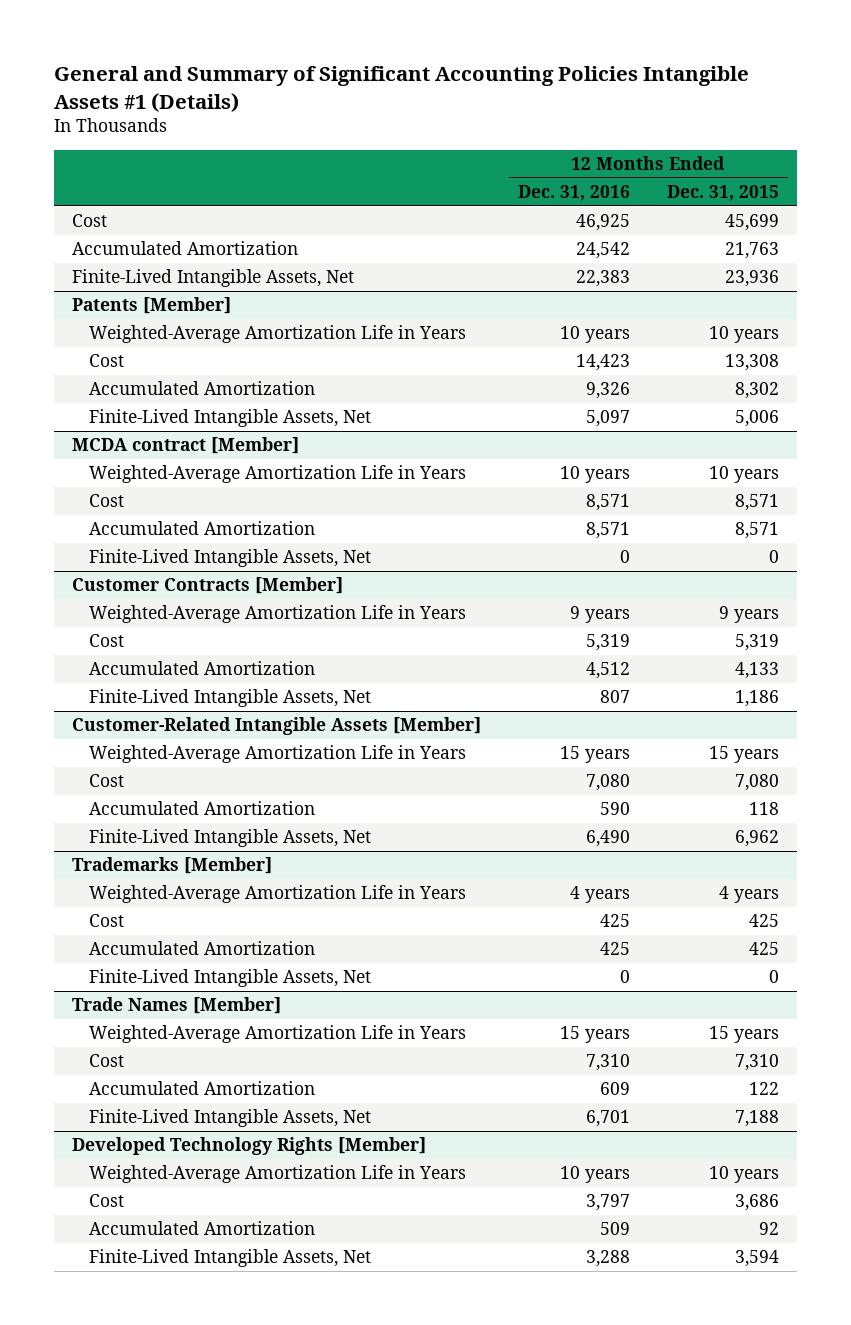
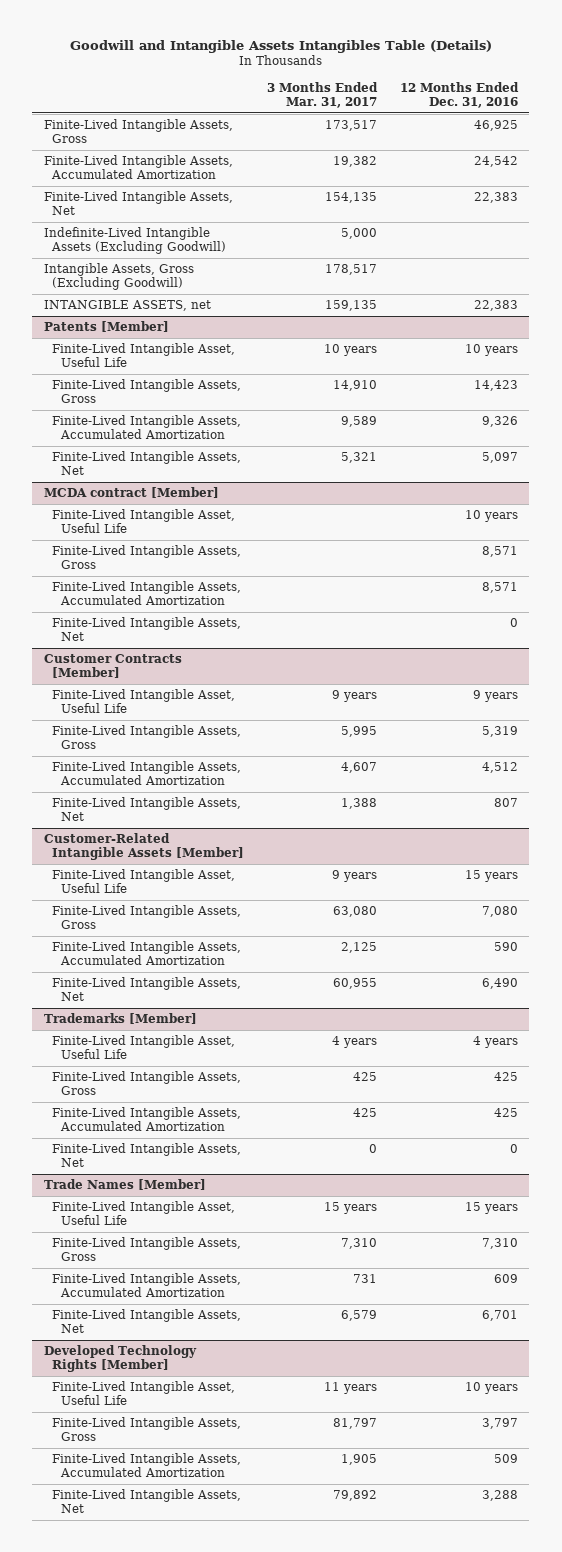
[53,66,749,112] General and Summary of Significant Accounting Policies Intangible Assets #1 (Details) -> [69,40,492,54] Goodwill and Intangible Assets Intangibles Table (Details)
[666,185,779,202] Dec. 31, 2015 -> none
none -> [267,81,379,108] 3 Months Ended Mar. 31, 2017
[72,214,108,228] Cost -> [43,119,233,143] Finite-Lived Intangible Assets, Gross
[72,241,299,256] Accumulated Amortization -> [43,155,233,179] Finite-Lived Intangible Assets, Accumulated Amortization
none -> [43,227,227,254] Indefinite-Lived Intangible Assets (Excluding Goodwill)
none -> [43,263,194,290] Intangible Assets, Gross (Excluding Goodwill)
none -> [43,300,211,312] INTANGIBLE ASSETS, net
[89,325,467,344] Weighted-Average Amortization Life in Years -> [52,343,236,367] Finite-Lived Intangible Asset, Useful Life
[89,354,125,368] Cost -> [52,379,242,403] Finite-Lived Intangible Assets, Gross
[89,381,316,396] Accumulated Amortization -> [52,415,242,439] Finite-Lived Intangible Assets, Accumulated Amortization
[89,465,467,484] Weighted-Average Amortization Life in Years -> [52,509,236,533] Finite-Lived Intangible Asset, Useful Life
[89,494,125,508] Cost -> [52,545,242,569] Finite-Lived Intangible Assets, Gross
[89,521,316,536] Accumulated Amortization -> [52,581,242,605] Finite-Lived Intangible Assets, Accumulated Amortization
[89,605,467,624] Weighted-Average Amortization Life in Years -> [52,689,236,713] Finite-Lived Intangible Asset, Useful Life
[89,634,125,648] Cost -> [52,725,242,749] Finite-Lived Intangible Assets, Gross
[89,661,316,676] Accumulated Amortization -> [52,761,242,785] Finite-Lived Intangible Assets, Accumulated Amortization
[89,745,467,764] Weighted-Average Amortization Life in Years -> [52,869,236,893] Finite-Lived Intangible Asset, Useful Life
[89,774,125,788] Cost -> [52,905,242,929] Finite-Lived Intangible Assets, Gross
[89,801,316,816] Accumulated Amortization -> [52,941,242,965] Finite-Lived Intangible Assets, Accumulated Amortization
[89,885,467,904] Weighted-Average Amortization Life in Years -> [52,1035,236,1059] Finite-Lived Intangible Asset, Useful Life
[89,914,125,928] Cost -> [52,1071,242,1095] Finite-Lived Intangible Assets, Gross
[89,941,316,956] Accumulated Amortization -> [52,1107,242,1131] Finite-Lived Intangible Assets, Accumulated Amortization
[89,1025,467,1044] Weighted-Average Amortization Life in Years -> [52,1201,236,1225] Finite-Lived Intangible Asset, Useful Life
[89,1054,125,1068] Cost -> [52,1237,242,1261] Finite-Lived Intangible Assets, Gross
[89,1081,316,1096] Accumulated Amortization -> [52,1273,242,1297] Finite-Lived Intangible Assets, Accumulated Amortization
[89,1165,467,1184] Weighted-Average Amortization Life in Years -> [52,1381,236,1405] Finite-Lived Intangible Asset, Useful Life
[89,1194,125,1208] Cost -> [52,1417,242,1441] Finite-Lived Intangible Assets, Gross
[89,1221,316,1236] Accumulated Amortization -> [52,1453,242,1477] Finite-Lived Intangible Assets, Accumulated Amortization

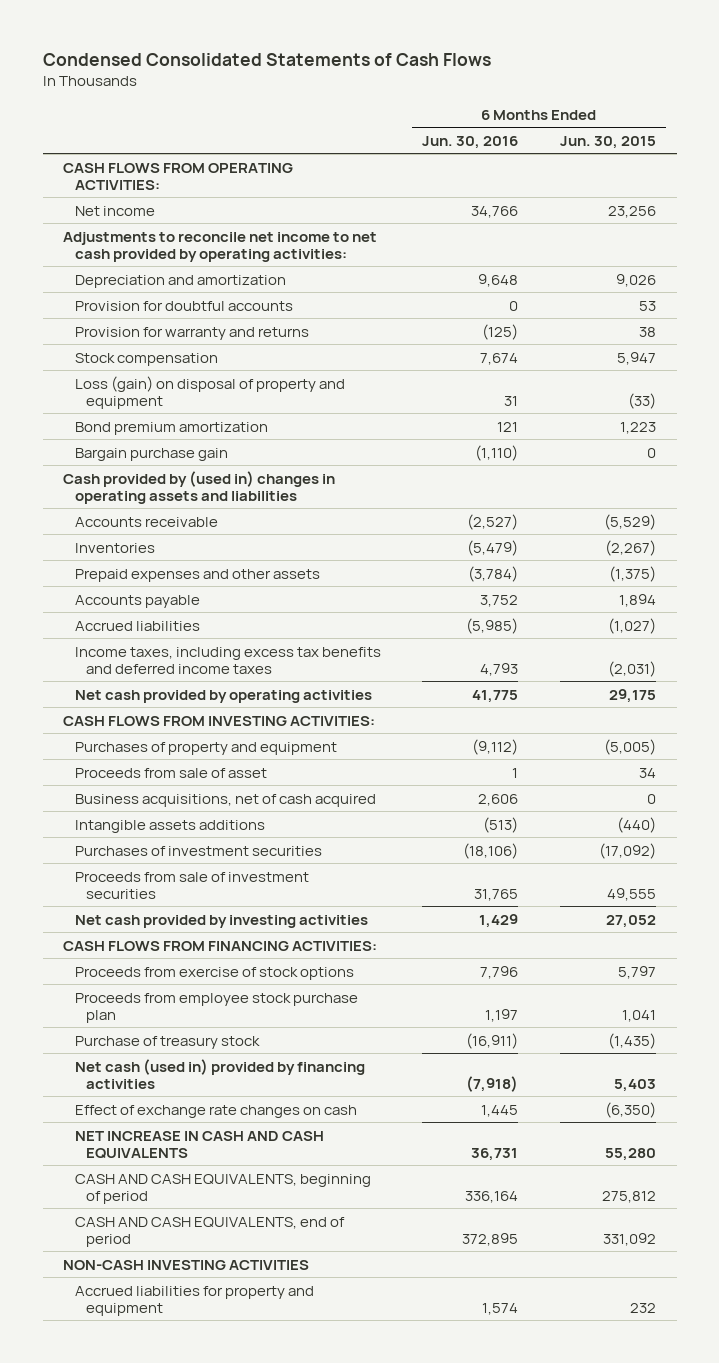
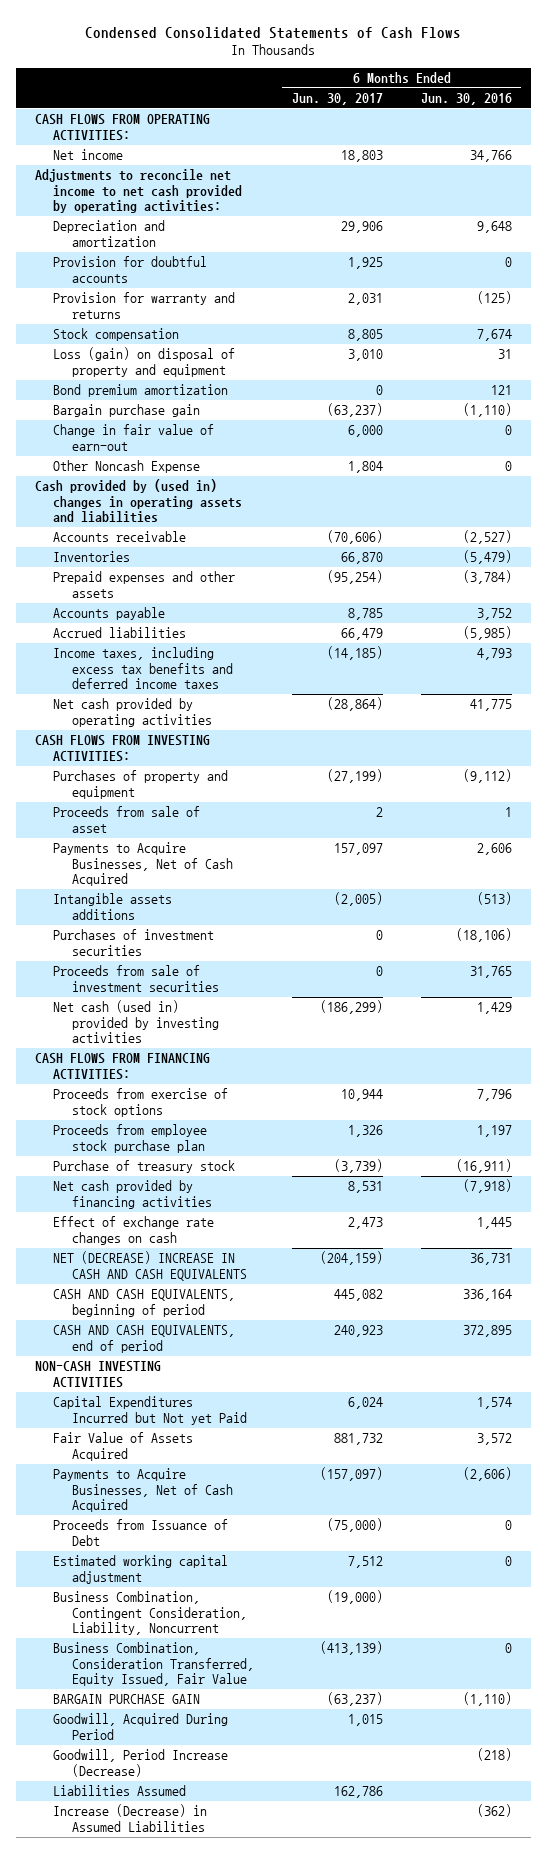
[559,135,656,149] Jun. 30, 2015 -> none
none -> [291,93,383,106] Jun. 30, 2017
none -> [53,424,215,451] Change in fair value of earn-out
none -> [53,460,201,474] Other Noncash Expense
[74,793,376,807] Business acquisitions, net of cash acquired -> [53,842,233,887] Payments to Acquire Businesses, Net of Cash Acquired
[74,914,368,928] Net cash provided by investing activities -> [53,1000,219,1044] Net cash (used in) provided by investing activities
[74,1058,365,1089] Net cash (used in) provided by financing activities -> [53,1180,212,1209] Net cash provided by financing activities
[74,1130,324,1159] NET INCREASE IN CASH AND CASH EQUIVALENTS -> [53,1251,247,1281] NET (DECREASE) INCREASE IN CASH AND CASH EQUIVALENTS
[74,1285,314,1316] Accrued liabilities for property and equipment -> [53,1396,247,1425] Capital Expenditures Incurred but Not yet Paid
none -> [53,1432,194,1461] Fair Value of Assets Acquired
none -> [53,1468,233,1513] Payments to Acquire Businesses, Net of Cash Acquired
none -> [53,1519,229,1546] Proceeds from Issuance of Debt
none -> [53,1555,229,1584] Estimated working capital adjustment
none -> [53,1591,247,1636] Business Combination, Contingent Consideration, Liability, Noncurrent
none -> [53,1642,254,1687] Business Combination, Consideration Transferred, Equity Issued, Fair Value
none -> [53,1694,201,1705] BARGAIN PURCHASE GAIN
none -> [53,1713,229,1740] Goodwill, Acquired During Period
none -> [53,1749,229,1777] Goodwill, Period Increase (Decrease)
none -> [53,1785,187,1797] Liabilities Assumed
none -> [53,1804,208,1832] Increase (Decrease) in Assumed Liabilities

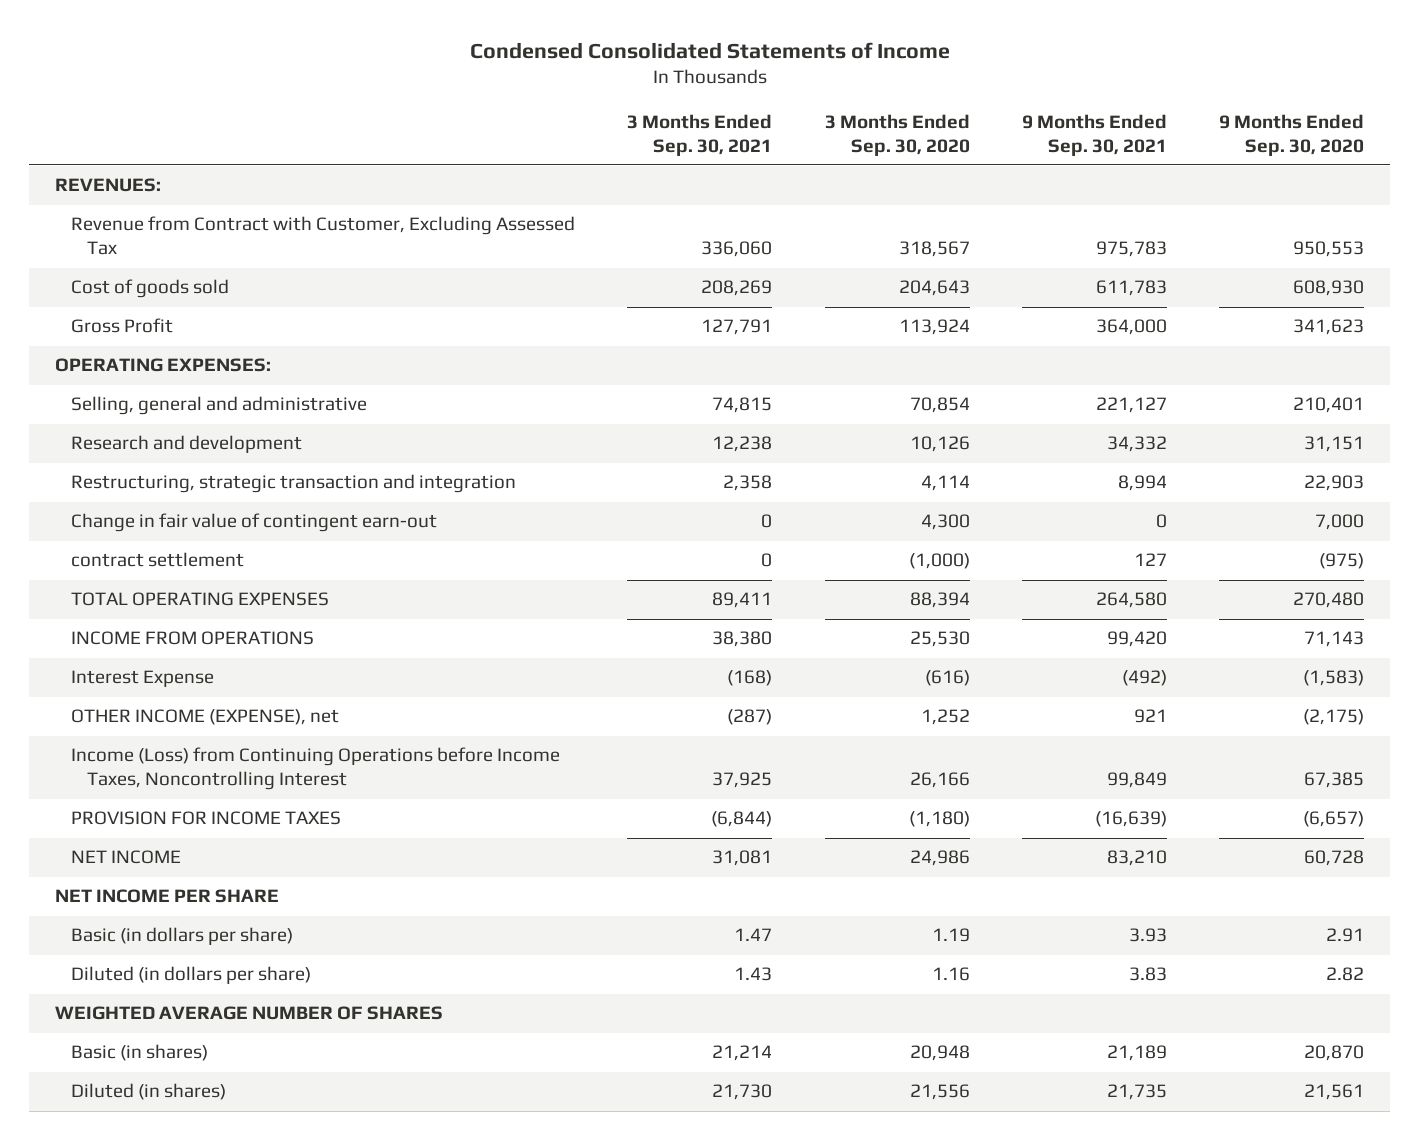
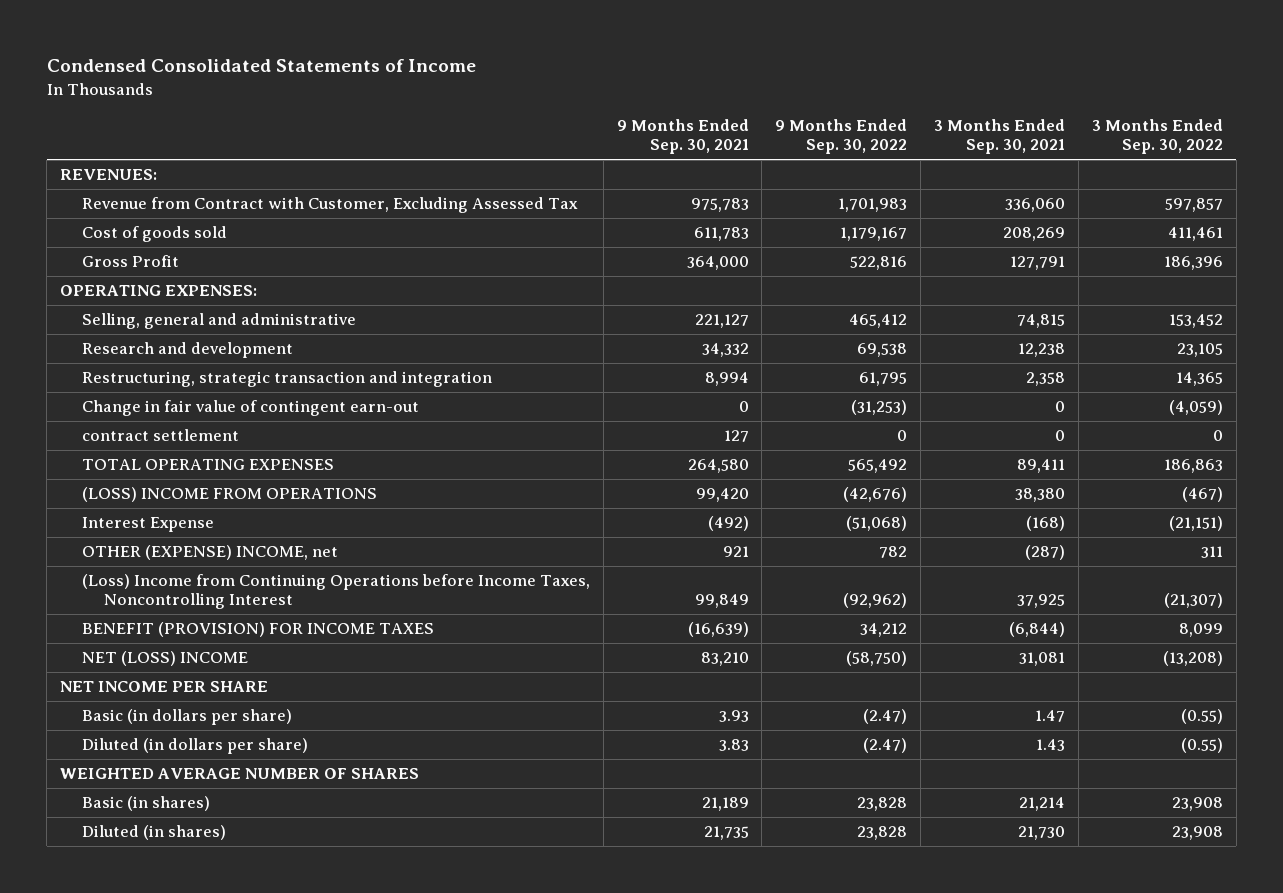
[824,113,970,156] 3 Months Ended Sep. 30, 2020 -> none
[1219,113,1365,156] 9 Months Ended Sep. 30, 2020 -> none
none -> [775,119,908,155] 9 Months Ended Sep. 30, 2022
none -> [1091,119,1223,155] 3 Months Ended Sep. 30, 2022
[71,631,315,646] INCOME FROM OPERATIONS -> [81,487,377,503] (LOSS) INCOME FROM OPERATIONS
[71,709,340,726] OTHER INCOME (EXPENSE), net -> [81,545,338,561] OTHER (EXPENSE) INCOME, net
[71,747,561,791] Income (Loss) from Continuing Operations before Income Taxes, Noncontrolling Interest -> [81,574,590,610] (Loss) Income from Continuing Operations before Income Taxes, Noncontrolling Interest
[71,811,342,826] PROVISION FOR INCOME TAXES -> [81,622,434,638] BENEFIT (PROVISION) FOR INCOME TAXES
[71,850,182,865] NET INCOME -> [81,651,248,667] NET (LOSS) INCOME

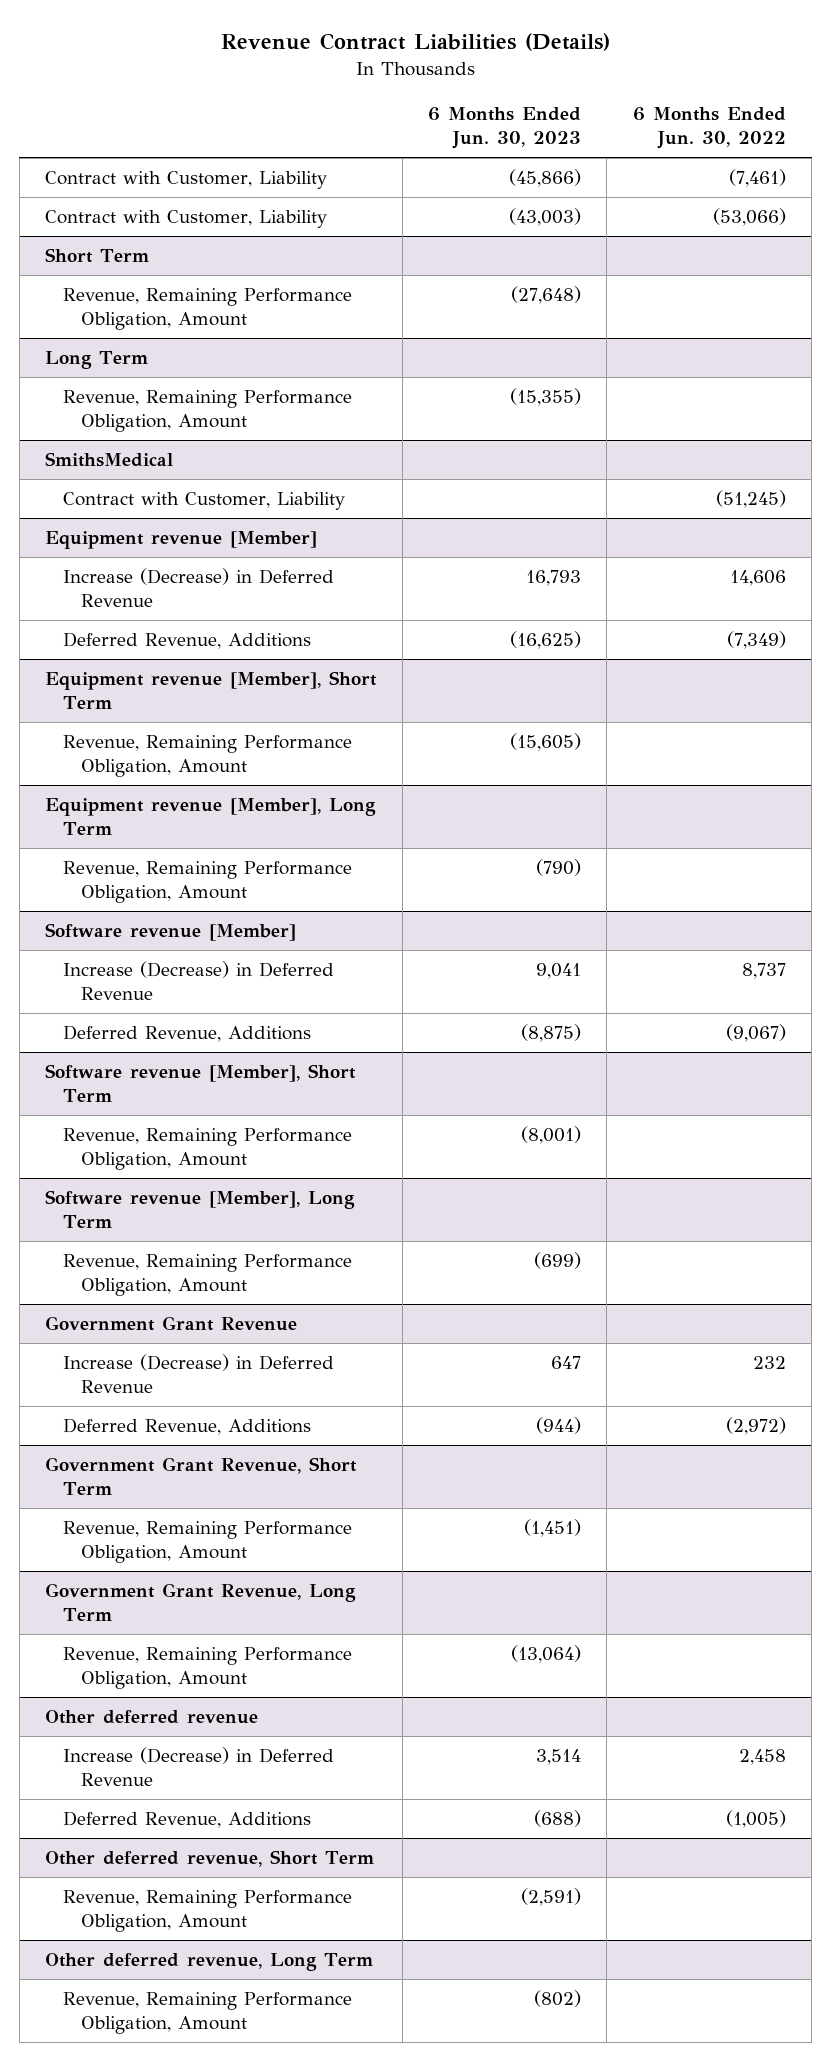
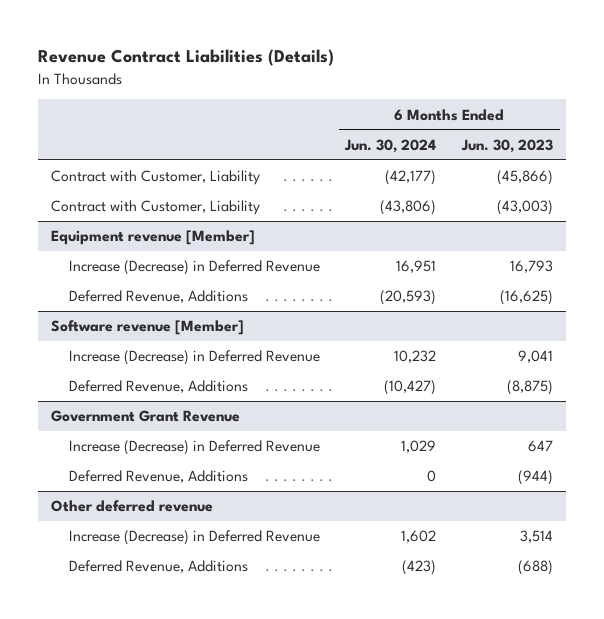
[632,107,786,150] 6 Months Ended Jun. 30, 2022 -> none
none -> [344,138,437,153] Jun. 30, 2024
[45,248,150,264] Short Term -> none
[62,288,352,331] Revenue, Remaining Performance Obligation, Amount -> none
[45,351,149,370] Long Term -> none
[62,390,352,433] Revenue, Remaining Performance Obligation, Amount -> none
[45,452,174,468] SmithsMedical -> none
[62,492,345,511] Contract with Customer, Liability -> none
[45,671,378,710] Equipment revenue [Member], Short Term -> none
[62,735,352,778] Revenue, Remaining Performance Obligation, Amount -> none
[45,798,377,836] Equipment revenue [Member], Long Term -> none
[62,861,352,904] Revenue, Remaining Performance Obligation, Amount -> none
[45,1064,357,1103] Software revenue [Member], Short Term -> none
[62,1128,352,1171] Revenue, Remaining Performance Obligation, Amount -> none
[45,1190,356,1229] Software revenue [Member], Long Term -> none
[62,1254,352,1297] Revenue, Remaining Performance Obligation, Amount -> none
[45,1457,358,1496] Government Grant Revenue, Short Term -> none
[62,1521,352,1564] Revenue, Remaining Performance Obligation, Amount -> none
[45,1583,357,1622] Government Grant Revenue, Long Term -> none
[62,1647,352,1690] Revenue, Remaining Performance Obligation, Amount -> none
[45,1850,375,1868] Other deferred revenue, Short Term -> none
[62,1890,352,1933] Revenue, Remaining Performance Obligation, Amount -> none
[45,1953,374,1972] Other deferred revenue, Long Term -> none
[62,1992,352,2035] Revenue, Remaining Performance Obligation, Amount -> none

